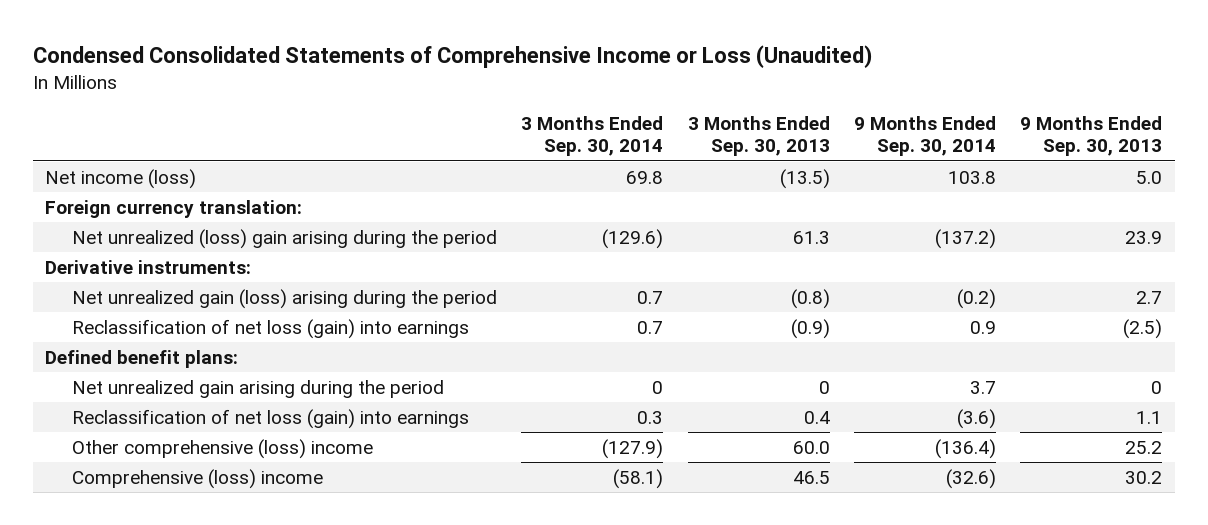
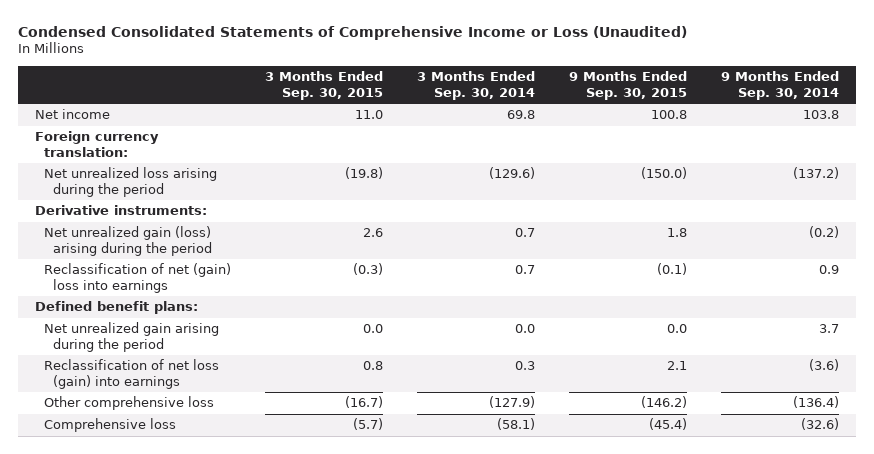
[687,116,830,157] 3 Months Ended Sep. 30, 2013 -> none
[1020,116,1163,157] 9 Months Ended Sep. 30, 2013 -> none
none -> [264,71,383,100] 3 Months Ended Sep. 30, 2015
none -> [568,71,687,100] 9 Months Ended Sep. 30, 2015
[45,168,197,189] Net income (loss) -> [34,109,110,120] Net income
[71,228,497,249] Net unrealized (loss) gain arising during the period -> [43,167,217,197] Net unrealized loss arising during the period
[71,318,469,339] Reclassification of net loss (gain) into earnings -> [43,263,231,293] Reclassification of net (gain) loss into earnings
[652,380,664,394] 0 -> [514,324,535,334] 0.0
[71,438,373,459] Other comprehensive (loss) income -> [43,396,214,411] Other comprehensive loss
[71,468,323,489] Comprehensive (loss) income -> [43,418,176,433] Comprehensive loss

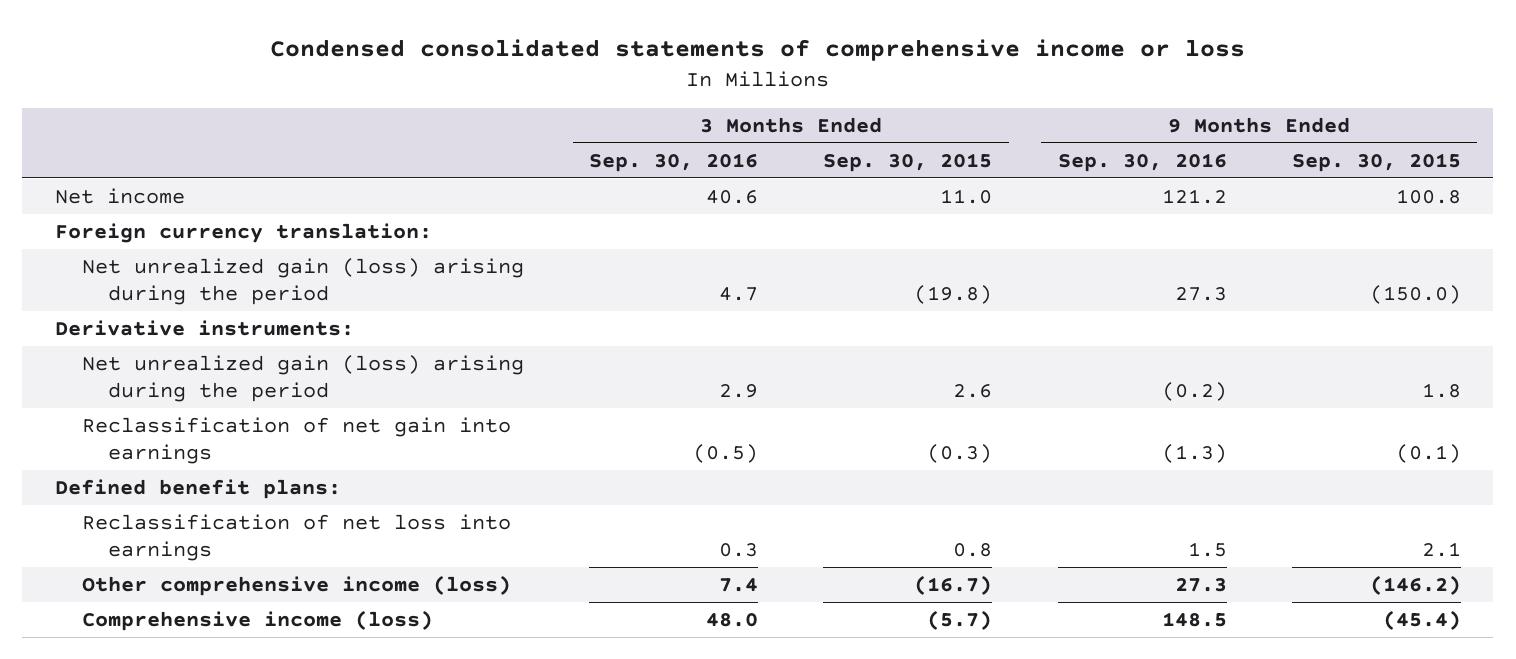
[17,25,687,40] Condensed Consolidated Statements of Comprehensive Income or Loss (Unaudited) -> [269,39,1245,62] Condensed consolidated statements of comprehensive income or loss
[416,71,535,100] 3 Months Ended Sep. 30, 2014 -> none
[720,71,839,100] 9 Months Ended Sep. 30, 2014 -> none
none -> [588,152,758,172] Sep. 30, 2016
none -> [1057,152,1227,172] Sep. 30, 2016
[43,167,217,197] Net unrealized loss arising during the period -> [81,257,524,305] Net unrealized gain (loss) arising during the period
[43,263,231,293] Reclassification of net (gain) loss into earnings -> [81,416,511,464] Reclassification of net gain into earnings
[43,322,219,352] Net unrealized gain arising during the period -> none
[43,359,219,389] Reclassification of net loss (gain) into earnings -> [81,513,511,561] Reclassification of net loss into earnings
[43,396,214,411] Other comprehensive loss -> [81,574,511,596] Other comprehensive income (loss)
[43,418,176,433] Comprehensive loss -> [81,609,433,631] Comprehensive income (loss)

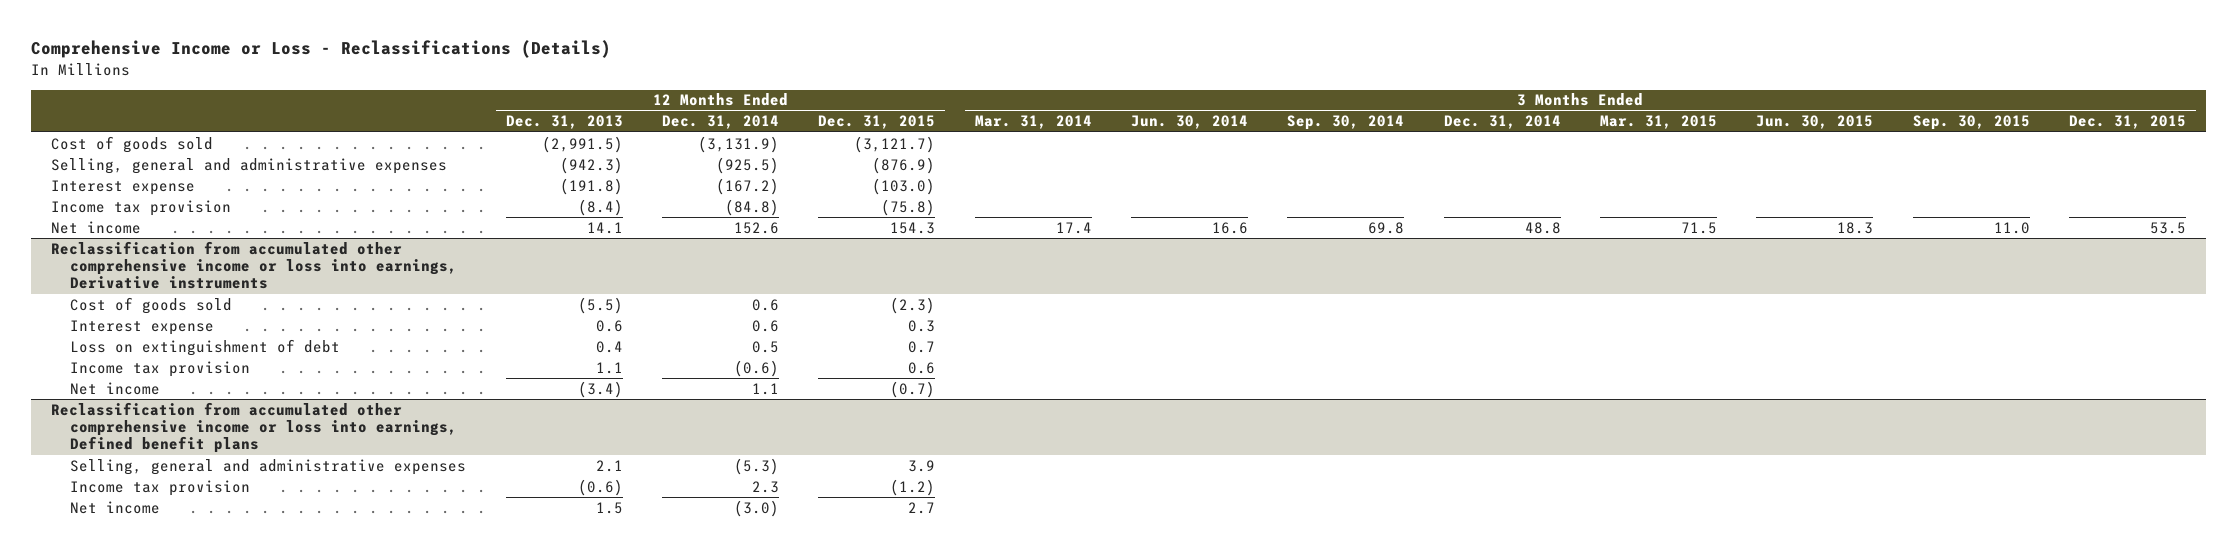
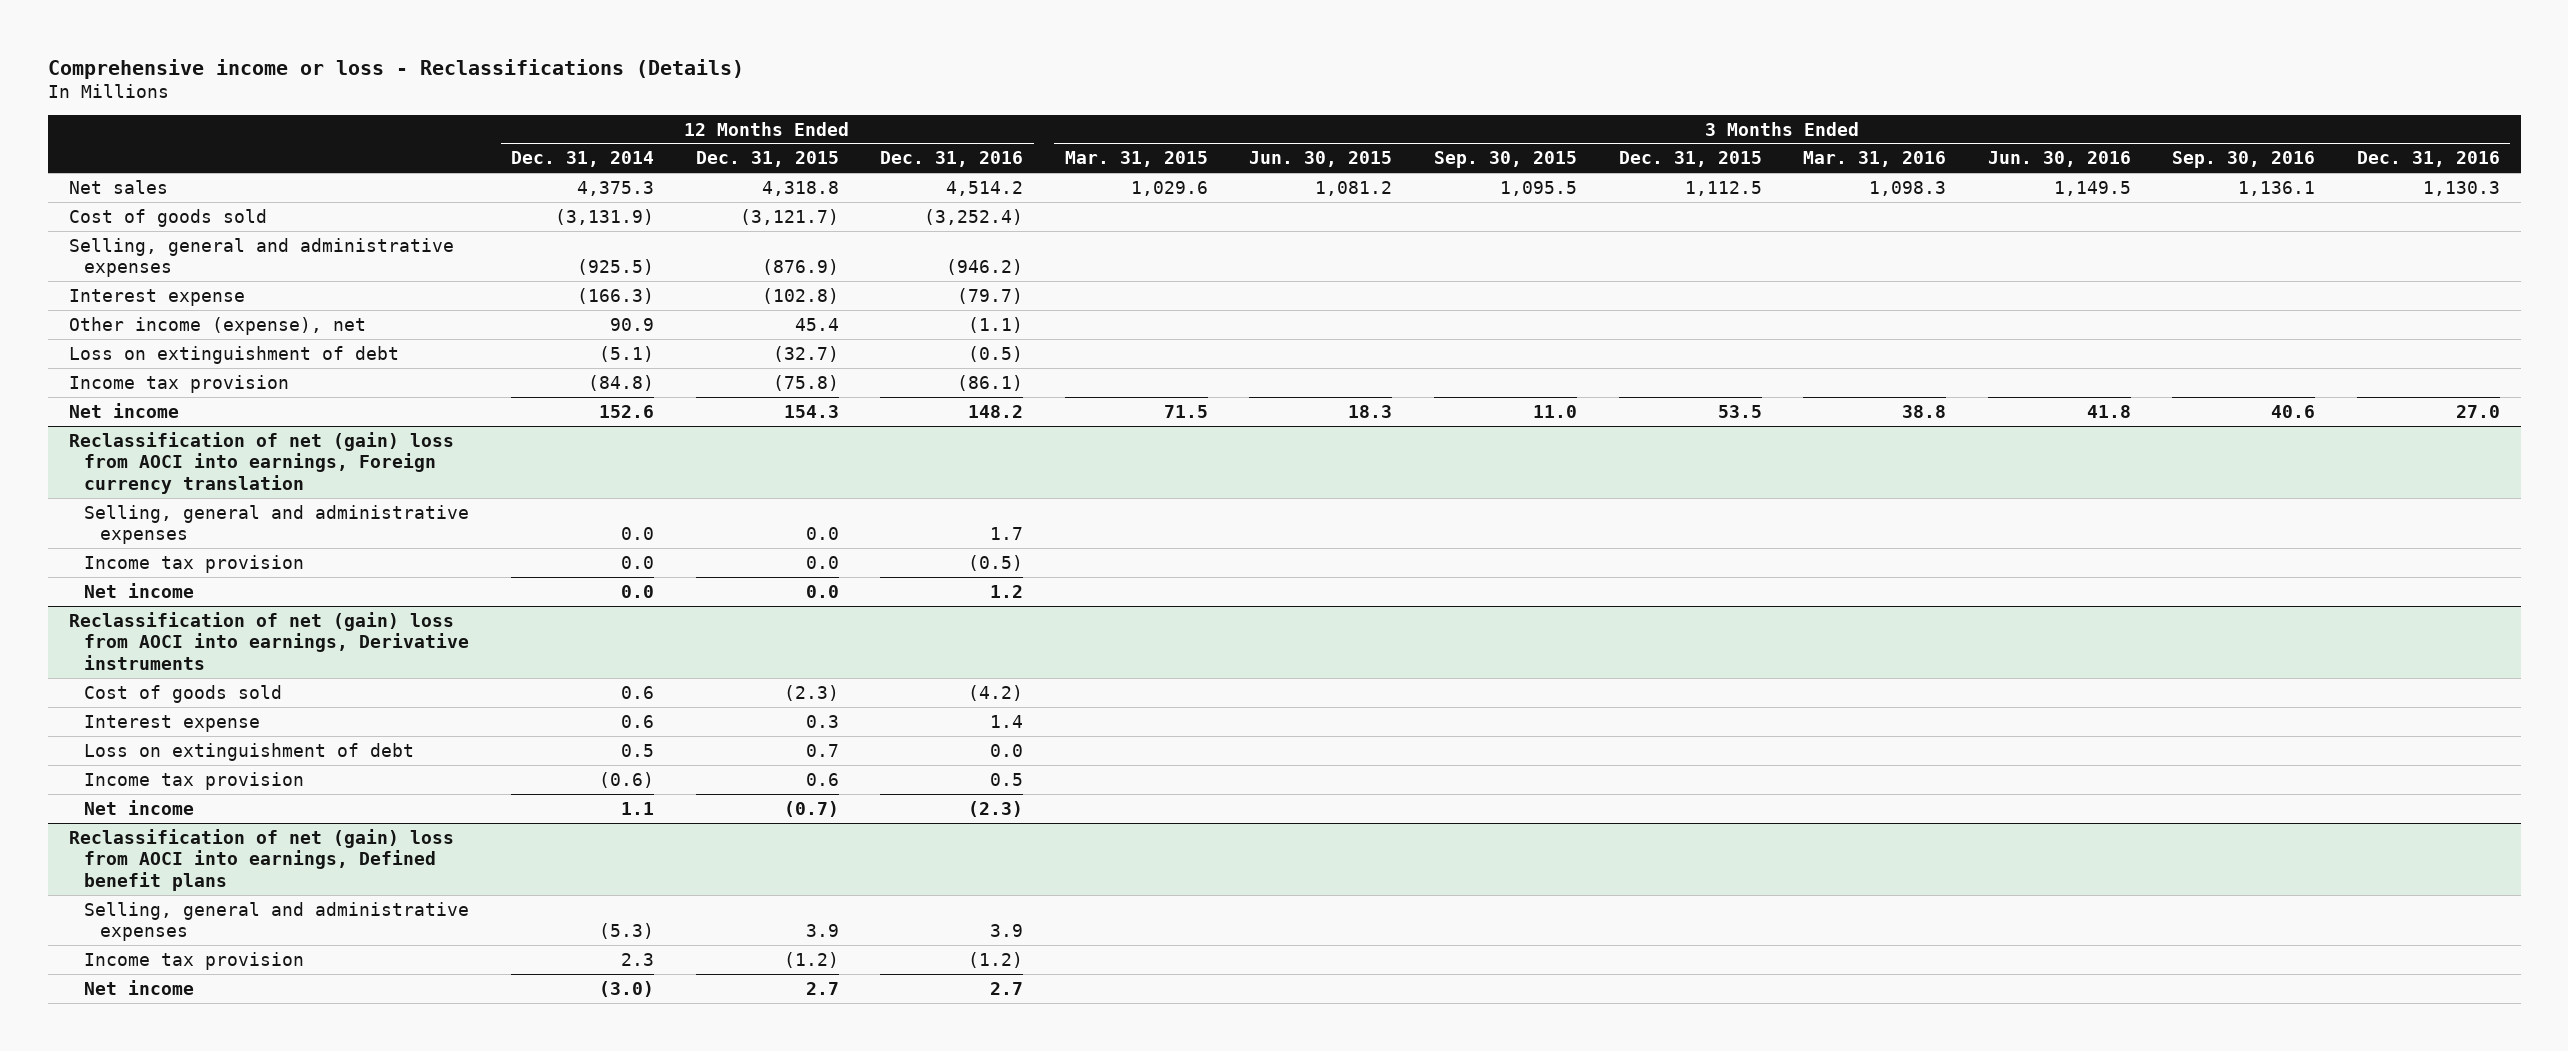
[31,40,612,59] Comprehensive Income or Loss - Reclassifications (Details) -> [47,58,744,79] Comprehensive income or loss - Reclassifications (Details)
[505,115,623,130] Dec. 31, 2013 -> none
[974,115,1092,130] Mar. 31, 2014 -> none
[1131,115,1249,130] Jun. 30, 2014 -> none
[1287,115,1405,131] Sep. 30, 2014 -> none
[1443,115,1561,130] Dec. 31, 2014 -> none
none -> [880,151,1024,168] Dec. 31, 2016
none -> [1803,151,1947,168] Mar. 31, 2016
none -> [1987,151,2131,168] Jun. 30, 2016
none -> [2172,151,2316,169] Sep. 30, 2016
none -> [2356,151,2500,168] Dec. 31, 2016
none -> [68,179,168,194] Net sales
[716,177,780,195] (167.2) -> [577,287,655,304] (166.3)
[872,177,936,195] (103.0) -> [761,287,839,304] (102.8)
none -> [68,316,366,335] Other income (expense), net
none -> [68,345,399,364] Loss on extinguishment of debt
[50,240,458,290] Reclassification from accumulated other comprehensive income or loss into earnings, Derivative instruments -> none
none -> [68,431,454,494] Reclassification of net (gain) loss from AOCI into earnings, Foreign currency translation
none -> [84,504,470,545] Selling, general and administrative expenses
none -> [84,554,305,573] Income tax provision
none -> [84,582,195,598] Net income
none -> [68,611,470,670] Reclassification of net (gain) loss from AOCI into earnings, Derivative instruments
[50,401,458,454] Reclassification from accumulated other comprehensive income or loss into earnings, Defined benefit plans -> none
none -> [68,828,454,891] Reclassification of net (gain) loss from AOCI into earnings, Defined benefit plans

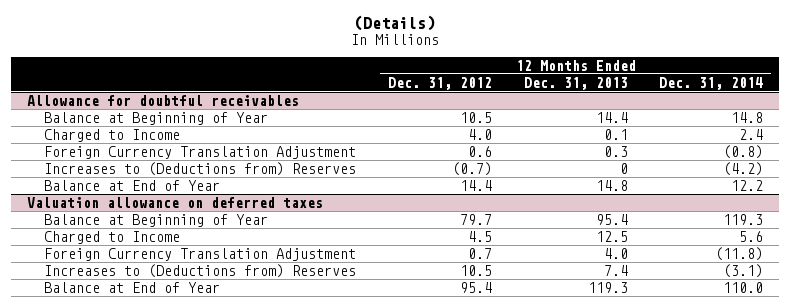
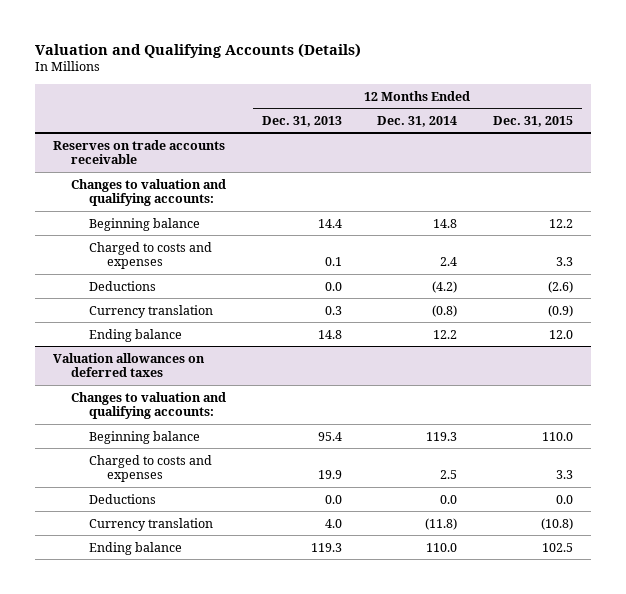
[354,15,436,32] (Details) -> [35,42,362,58] Valuation and Qualifying Accounts (Details)
[387,76,492,90] Dec. 31, 2012 -> none
none -> [493,115,574,127] Dec. 31, 2015
[43,161,356,176] Increases to (Deductions from) Reserves -> none
[43,263,356,278] Increases to (Deductions from) Reserves -> none
[27,94,300,106] Allowance for doubtful receivables -> [52,139,225,165] Reserves on trade accounts receivable
none -> [71,178,227,207] Changes to valuation and qualifying accounts:
[43,111,268,125] Balance at Beginning of Year -> [89,217,201,231] Beginning balance
[43,128,180,142] Charged to Income -> [89,241,213,270] Charged to costs and expenses
none -> [89,280,157,291] Deductions
[43,145,356,159] Foreign Currency Translation Adjustment -> [89,304,214,318] Currency translation
[43,179,220,191] Balance at End of Year -> [89,328,183,342] Ending balance
[27,196,324,208] Valuation allowance on deferred taxes -> [52,352,205,378] Valuation allowances on deferred taxes
none -> [71,391,227,420] Changes to valuation and qualifying accounts:
[43,213,268,227] Balance at Beginning of Year -> [89,430,201,444] Beginning balance
[43,230,180,244] Charged to Income -> [89,454,213,483] Charged to costs and expenses
[595,230,628,242] 12.5 -> [317,470,342,480] 19.9
[739,230,764,242] 5.6 -> [440,470,458,480] 2.5
none -> [89,493,157,504] Deductions
[43,247,356,261] Foreign Currency Translation Adjustment -> [89,517,214,531] Currency translation
[43,281,220,293] Balance at End of Year -> [89,541,183,555] Ending balance

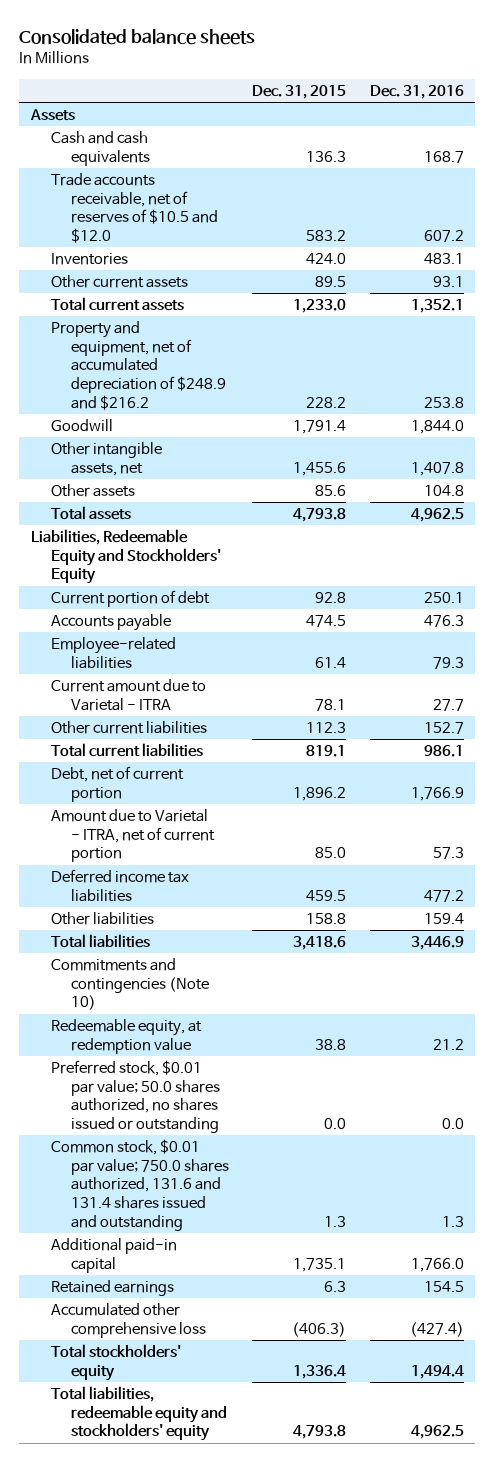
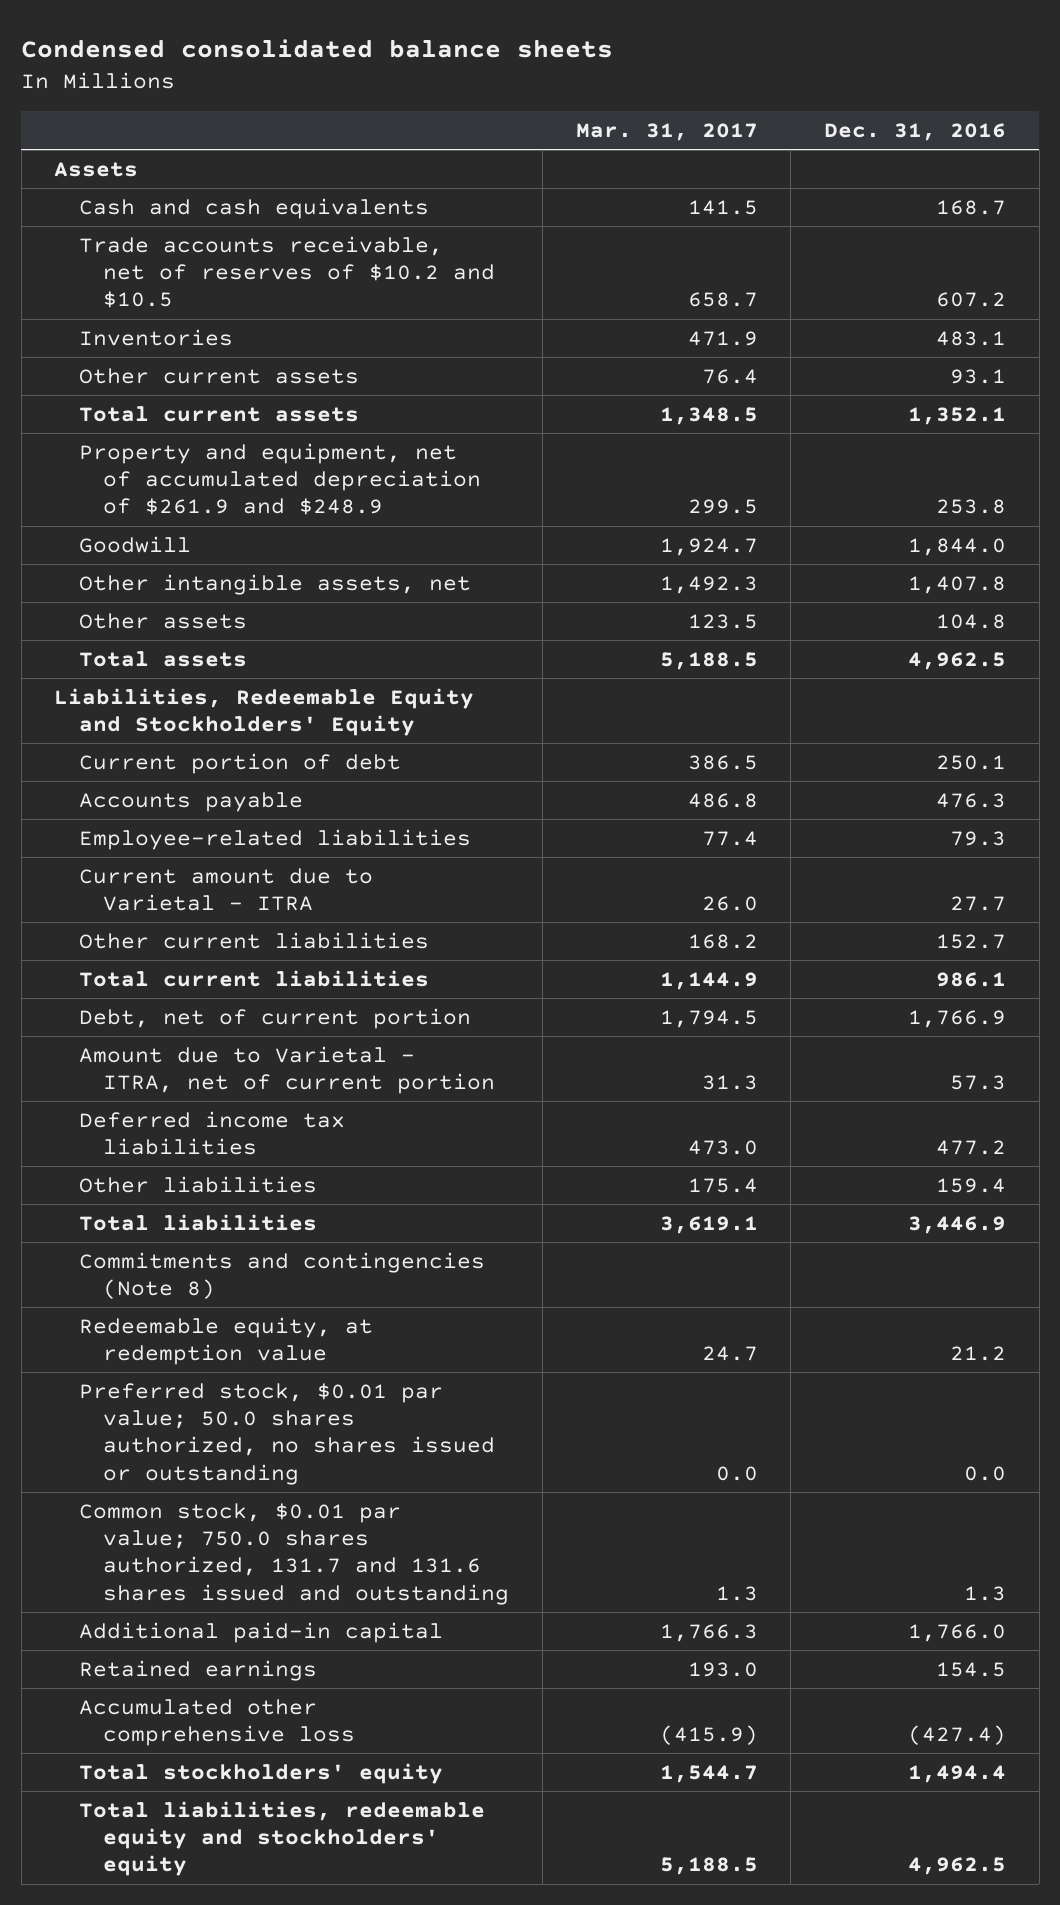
[19,28,256,45] Consolidated balance sheets -> [21,39,614,59] Condensed consolidated balance sheets
[252,84,347,99] Dec. 31, 2015 -> none
none -> [575,123,758,142] Mar. 31, 2017
[50,173,218,244] Trade accounts receivable, net of reserves of $10.5 and $12.0 -> [78,235,496,309] Trade accounts receivable, net of reserves of $10.2 and $10.5
[50,321,226,410] Property and equipment, net of accumulated depreciation of $248.9 and $216.2 -> [78,442,482,516] Property and equipment, net of accumulated depreciation of $261.9 and $248.9
[50,958,209,1011] Commitments and contingencies (Note 10) -> [78,1251,485,1300] Commitments and contingencies (Note 8)
[50,1139,229,1231] Common stock, $0.01 par value; 750.0 shares authorized, 131.6 and 131.4 shares issued and outstanding -> [78,1502,510,1605] Common stock, $0.01 par value; 750.0 shares authorized, 131.7 and 131.6 shares issued and outstanding

